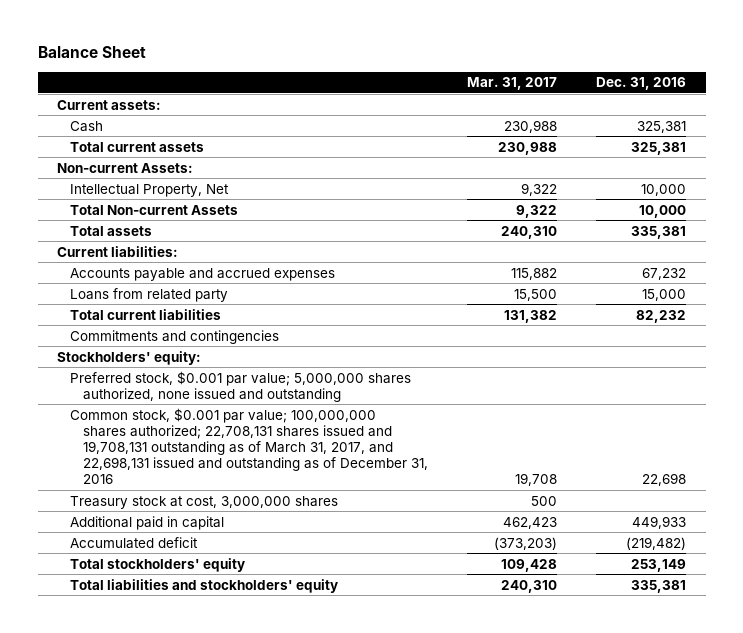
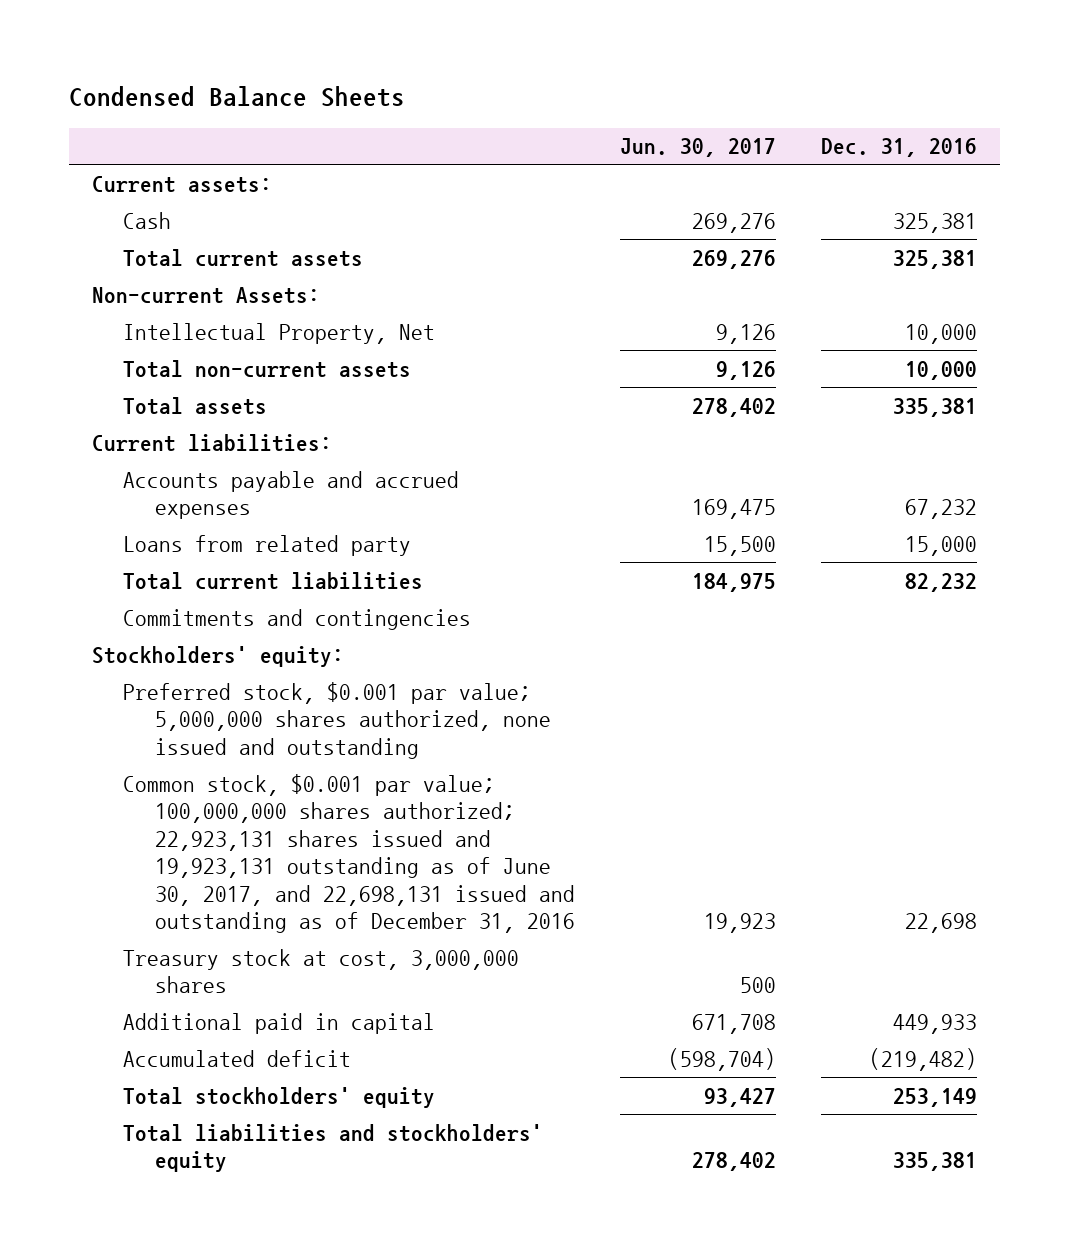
[37,46,146,59] Balance Sheet -> [68,85,405,107] Condensed Balance Sheets
[466,77,557,91] Mar. 31, 2017 -> none
none -> [619,138,776,158] Jun. 30, 2017
[69,204,238,215] Total Non-current Assets -> [123,359,412,378] Total non-current assets
[69,407,428,485] Common stock, $0.001 par value; 100,000,000 shares authorized; 22,708,131 shares issued and 19,708,131 outstanding as of March 31, 2017, and 22,698,131 issued and outstanding as of December 31, 2016 -> [123,773,575,934] Common stock, $0.001 par value; 100,000,000 shares authorized; 22,923,131 shares issued and 19,923,131 outstanding as of June 30, 2017, and 22,698,131 issued and outstanding as of December 31, 2016

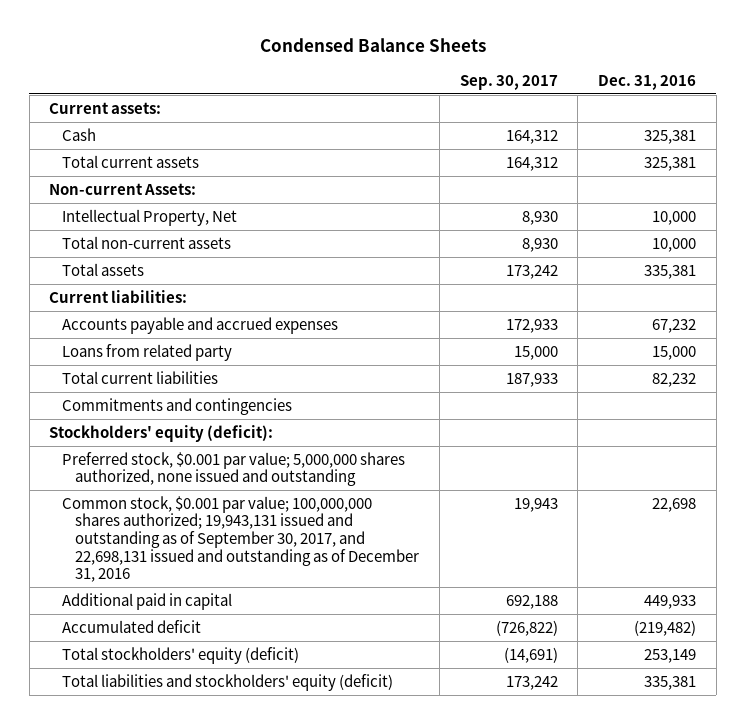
[619,138,776,158] Jun. 30, 2017 -> none
none -> [459,74,558,90] Sep. 30, 2017
[91,645,344,667] Stockholders' equity: -> [49,424,274,442] Stockholders' equity (deficit):
[123,948,520,994] Treasury stock at cost, 3,000,000 shares -> none
[123,773,575,934] Common stock, $0.001 par value; 100,000,000 shares authorized; 22,923,131 shares issued and 19,923,131 outstanding as of June 30, 2017, and 22,698,131 issued and outstanding as of December 31, 2016 -> [62,495,420,583] Common stock, $0.001 par value; 100,000,000 shares authorized; 19,943,131 issued and outstanding as of September 30, 2017, and 22,698,131 issued and outstanding as of December 31, 2016
[123,1086,436,1108] Total stockholders' equity -> [62,646,300,664] Total stockholders' equity (deficit)
[123,1123,544,1173] Total liabilities and stockholders' equity -> [62,673,394,691] Total liabilities and stockholders' equity (deficit)

